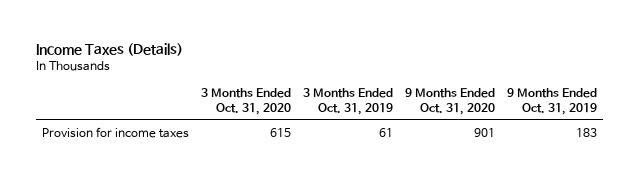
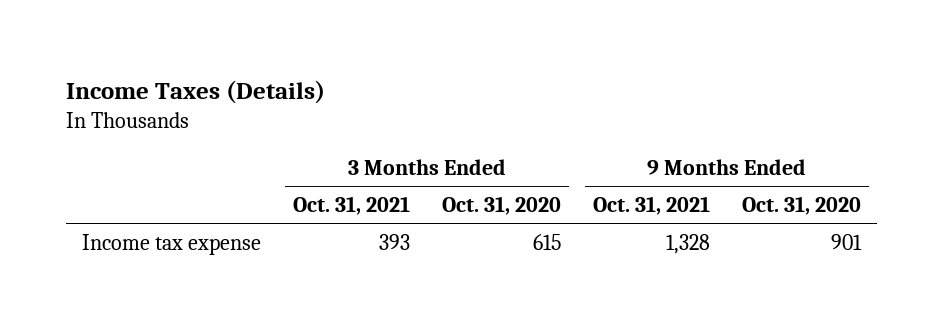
[303,88,394,116] 3 Months Ended Oct. 31, 2019 -> none
[507,88,598,116] 9 Months Ended Oct. 31, 2019 -> none
none -> [292,196,410,216] Oct. 31, 2021
none -> [592,196,710,216] Oct. 31, 2021
[42,126,190,138] Provision for income taxes -> [81,233,261,255] Income tax expense

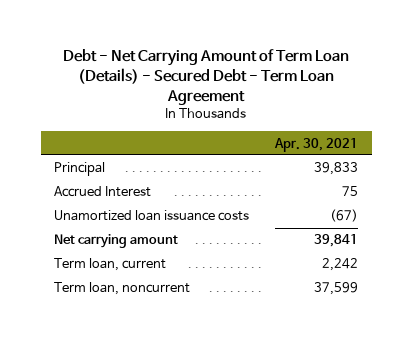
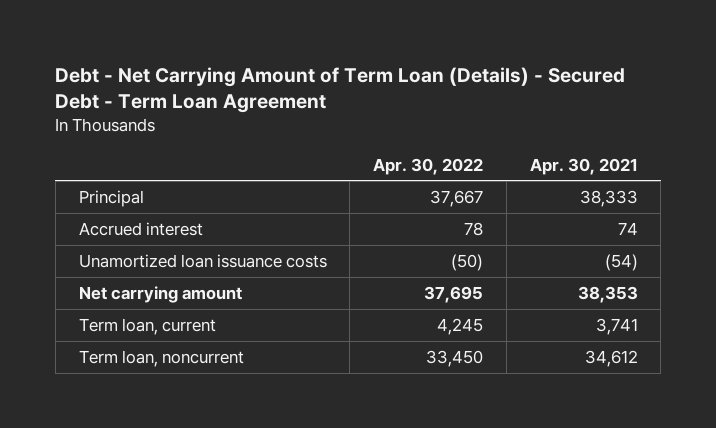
none -> [373,157,484,175] Apr. 30, 2022
[314,162,359,176] 39,833 -> [579,190,638,208] 38,333
[53,186,151,198] Accrued Interest -> [78,222,203,237] Accrued interest
[342,186,359,197] 75 -> [617,222,638,236] 74
[330,209,359,223] (67) -> [604,254,638,272] (54)
[314,234,359,248] 39,841 -> [577,286,638,304] 38,353
[322,258,359,272] 2,242 -> [595,318,638,336] 3,741
[314,282,359,296] 37,599 -> [584,350,638,368] 34,612

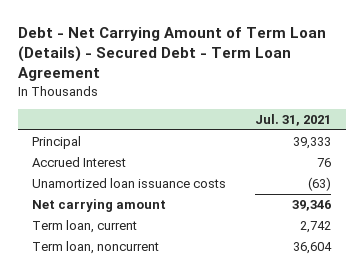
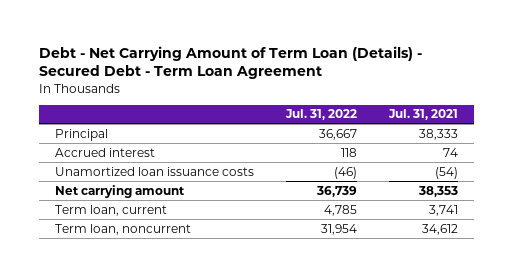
none -> [284,109,357,121] Jul. 31, 2022
[293,136,332,149] 39,333 -> [418,128,458,140] 38,333
[32,156,127,167] Accrued Interest -> [54,147,155,157] Accrued interest
[317,157,332,167] 76 -> [442,147,458,157] 74
[308,176,332,191] (63) -> [434,166,458,179] (54)
[292,199,332,211] 39,346 -> [417,185,458,197] 38,353
[300,220,332,233] 2,742 -> [428,204,458,216] 3,741
[293,241,333,254] 36,604 -> [421,223,458,235] 34,612

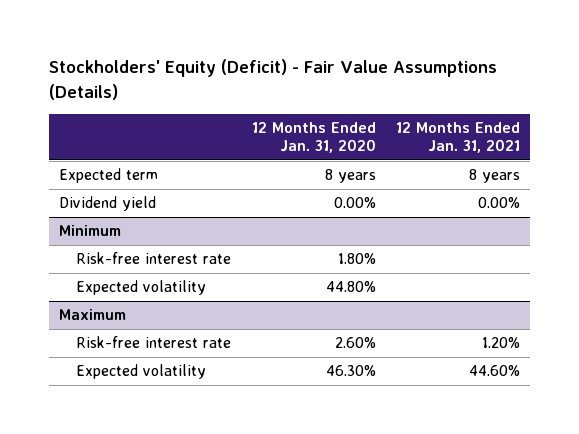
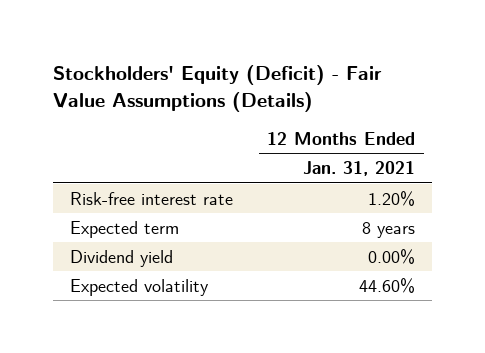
[251,122,376,154] 12 Months Ended Jan. 31, 2020 -> none
none -> [70,191,234,205] Risk-free interest rate
[58,225,121,237] Minimum -> none
[76,252,232,265] Risk-free interest rate -> none
[76,280,207,296] Expected volatility -> none
[58,309,126,321] Maximum -> none
[76,336,232,349] Risk-free interest rate -> none

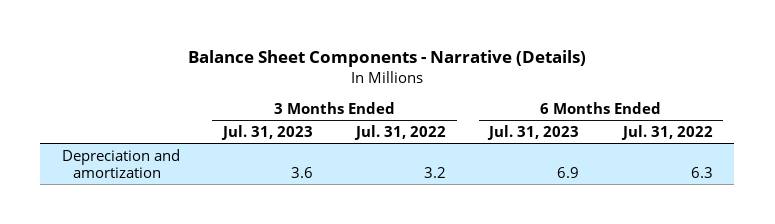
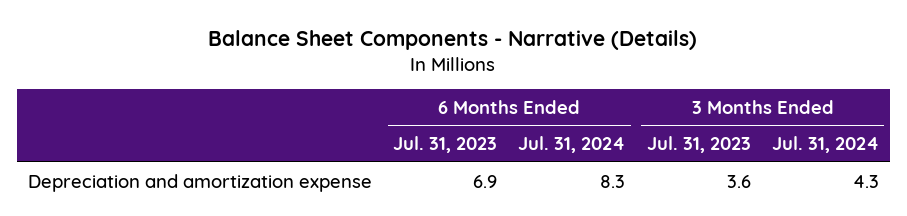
[354,124,447,140] Jul. 31, 2022 -> none
[620,124,713,140] Jul. 31, 2022 -> none
none -> [518,136,626,154] Jul. 31, 2024
none -> [771,136,879,154] Jul. 31, 2024
[61,148,180,178] Depreciation and amortization -> [27,173,372,192] Depreciation and amortization expense

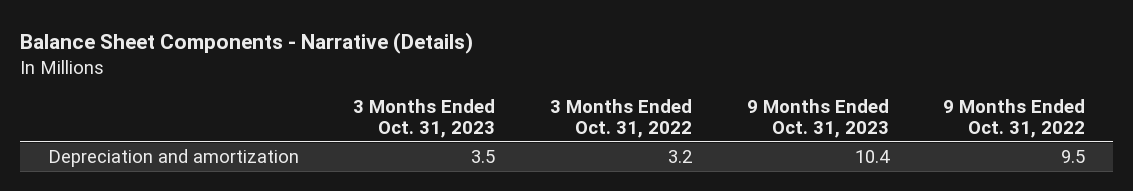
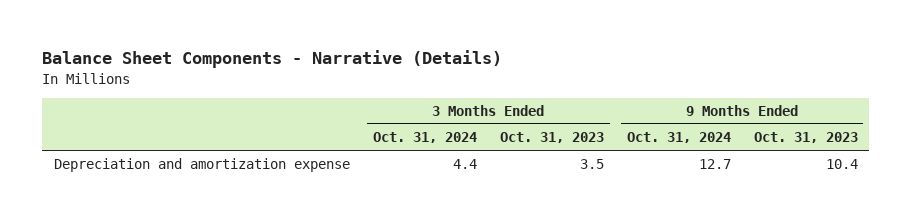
[549,98,692,139] 3 Months Ended Oct. 31, 2022 -> none
[943,98,1086,139] 9 Months Ended Oct. 31, 2022 -> none
none -> [372,132,477,144] Oct. 31, 2024
none -> [626,132,731,144] Oct. 31, 2024
[47,149,299,168] Depreciation and amortization -> [53,158,350,173] Depreciation and amortization expense

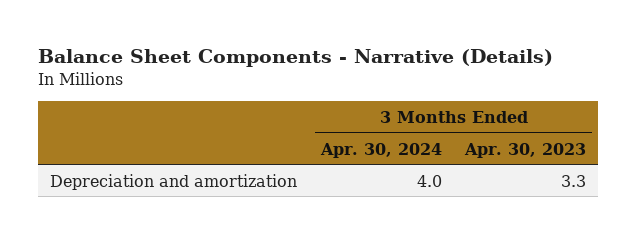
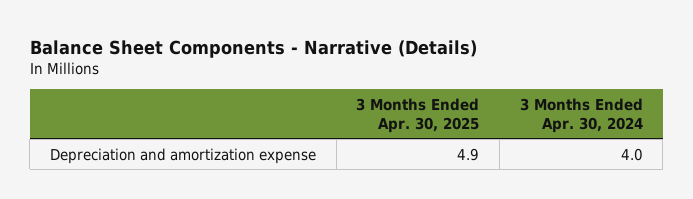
[464,142,587,158] Apr. 30, 2023 -> none
none -> [356,97,480,133] 3 Months Ended Apr. 30, 2025
[49,173,297,190] Depreciation and amortization -> [50,147,317,164] Depreciation and amortization expense

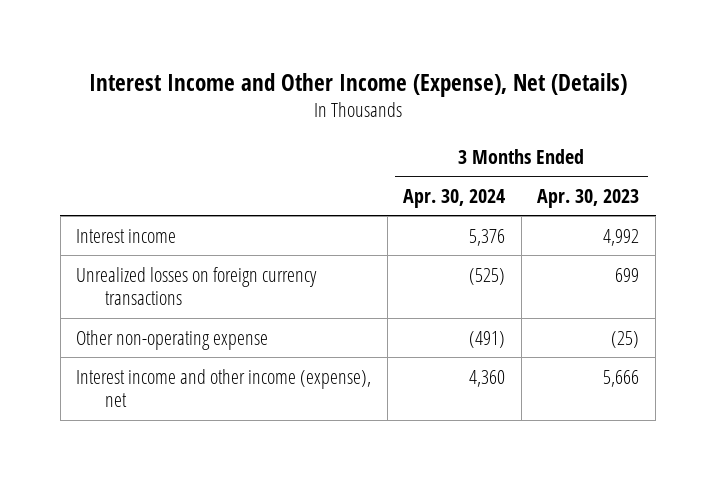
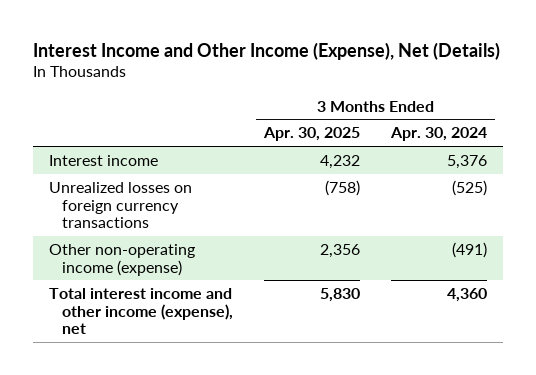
[537,188,640,208] Apr. 30, 2023 -> none
none -> [263,127,361,142] Apr. 30, 2025
[76,329,269,350] Other non-operating expense -> [48,243,195,276] Other non-operating income (expense)
[76,368,372,408] Interest income and other income (expense), net -> [48,287,234,335] Total interest income and other income (expense), net

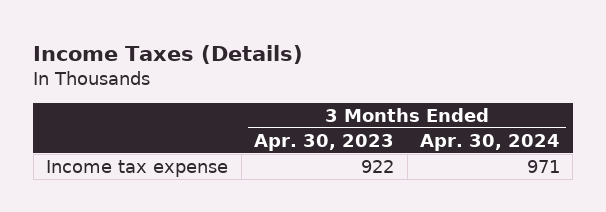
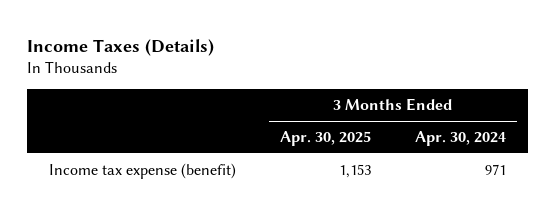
[254,133,395,151] Apr. 30, 2023 -> none
none -> [280,131,372,147] Apr. 30, 2025
[46,160,229,178] Income tax expense -> [49,163,237,180] Income tax expense (benefit)

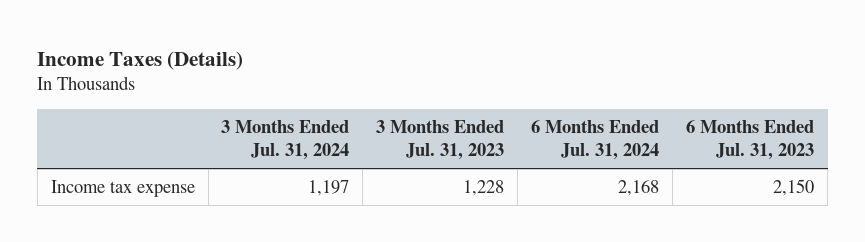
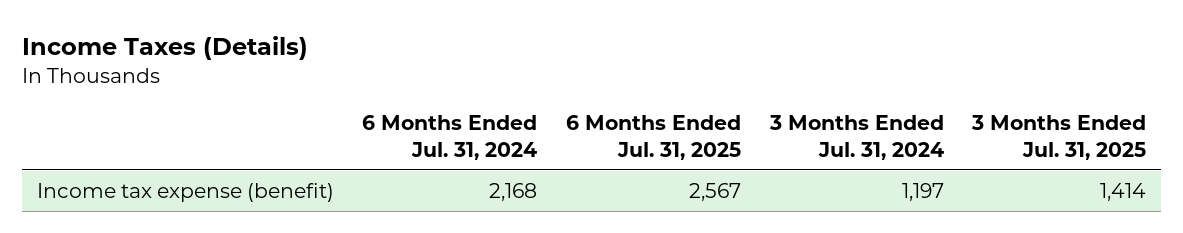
[376,119,505,161] 3 Months Ended Jul. 31, 2023 -> none
[686,119,815,161] 6 Months Ended Jul. 31, 2023 -> none
none -> [566,115,742,161] 6 Months Ended Jul. 31, 2025
none -> [971,115,1147,161] 3 Months Ended Jul. 31, 2025
[50,179,195,197] Income tax expense -> [36,183,334,203] Income tax expense (benefit)

